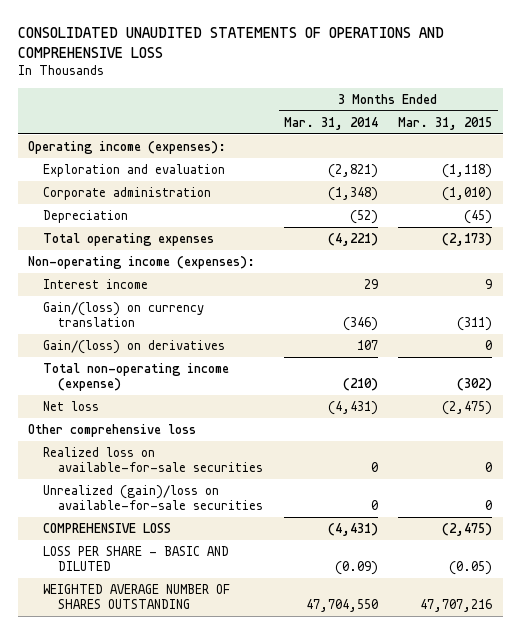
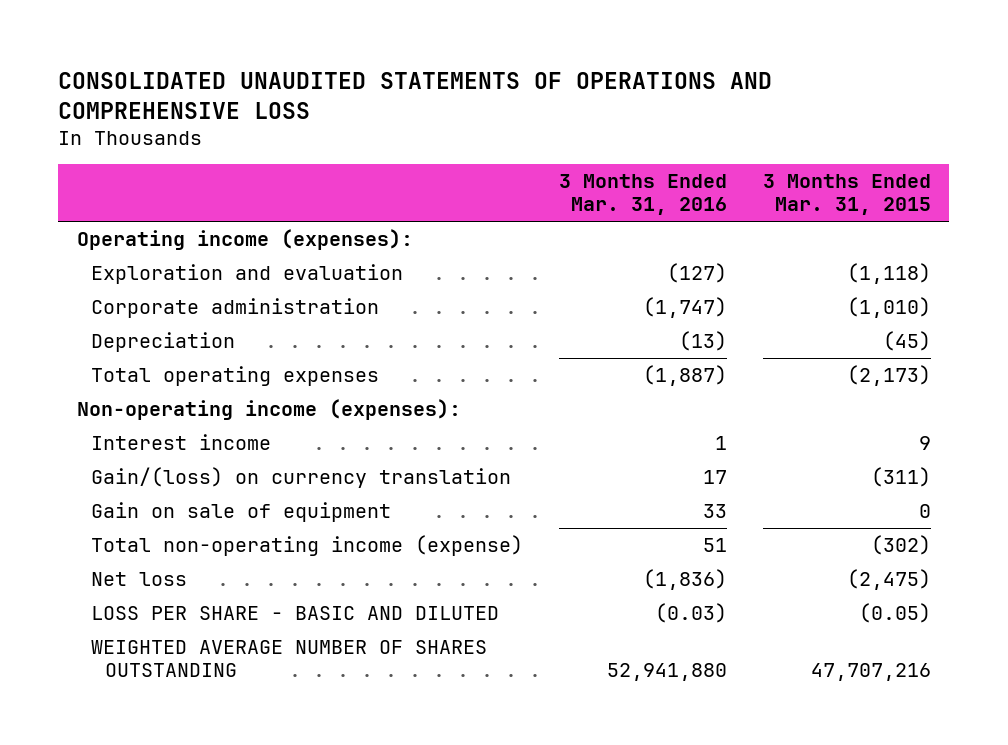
[283,116,378,130] Mar. 31, 2014 -> none
none -> [559,174,728,216] 3 Months Ended Mar. 31, 2016
[43,339,226,354] Gain/(loss) on derivatives -> none
none -> [90,502,391,523] Gain on sale of equipment
[28,423,197,437] Other comprehensive loss -> none
[43,446,264,472] Realized loss on available-for-sale securities -> none
[43,484,264,510] Unrealized (gain)/loss on available-for-sale securities -> none
[43,522,172,533] COMPREHENSIVE LOSS -> none

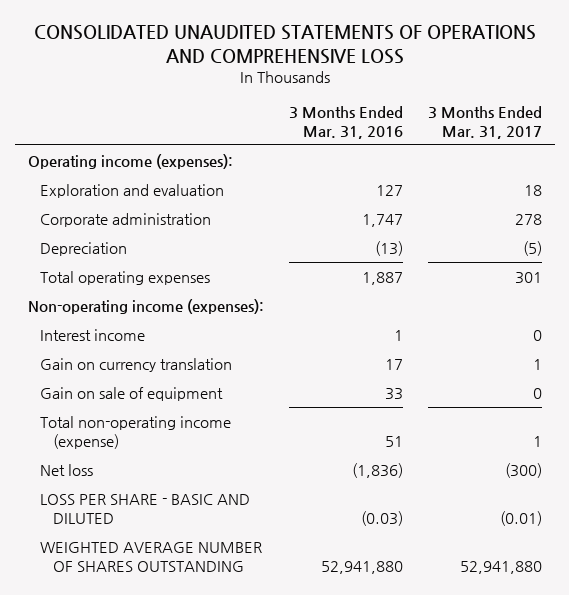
[763,174,932,216] 3 Months Ended Mar. 31, 2015 -> none
none -> [427,105,542,139] 3 Months Ended Mar. 31, 2017
[667,263,728,284] (127) -> [375,184,403,196] 127
[643,297,728,319] (1,747) -> [361,213,403,227] 1,747
[643,365,728,387] (1,887) -> [361,271,403,285] 1,887
[90,467,511,489] Gain/(loss) on currency translation -> [40,357,233,372] Gain on currency translation

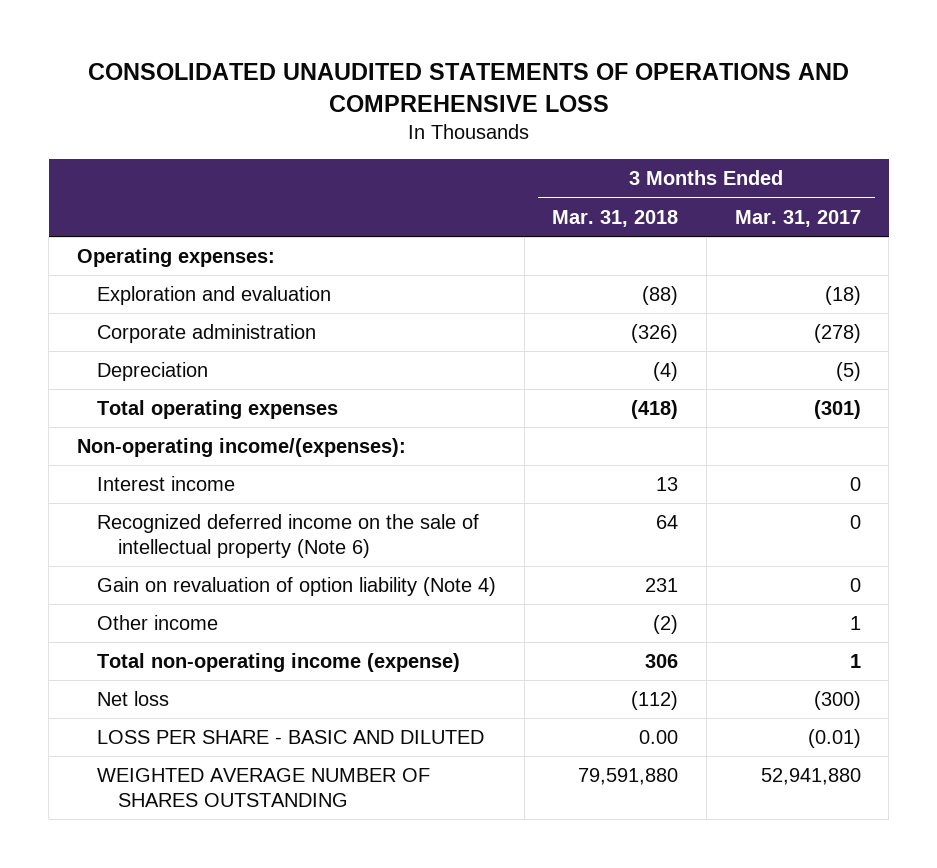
[288,105,403,139] 3 Months Ended Mar. 31, 2016 -> none
none -> [552,209,679,227] Mar. 31, 2018
[27,153,233,169] Operating income (expenses): -> [76,248,275,268] Operating expenses:
[523,184,542,196] 18 -> [824,286,861,306] (18)
[514,213,542,225] 278 -> [813,324,861,344] (278)
[514,271,542,284] 301 -> [813,400,861,420] (301)
[27,298,264,314] Non-operating income (expenses): -> [76,438,406,458] Non-operating income/(expenses):
[40,386,224,401] Gain on sale of equipment -> none
none -> [97,514,480,559] Recognized deferred income on the sale of intellectual property (Note 6)
[40,357,233,372] Gain on currency translation -> [97,577,497,597] Gain on revaluation of option liability (Note 4)
[532,358,542,370] 1 -> [849,578,861,593] 0
none -> [97,615,219,631] Other income

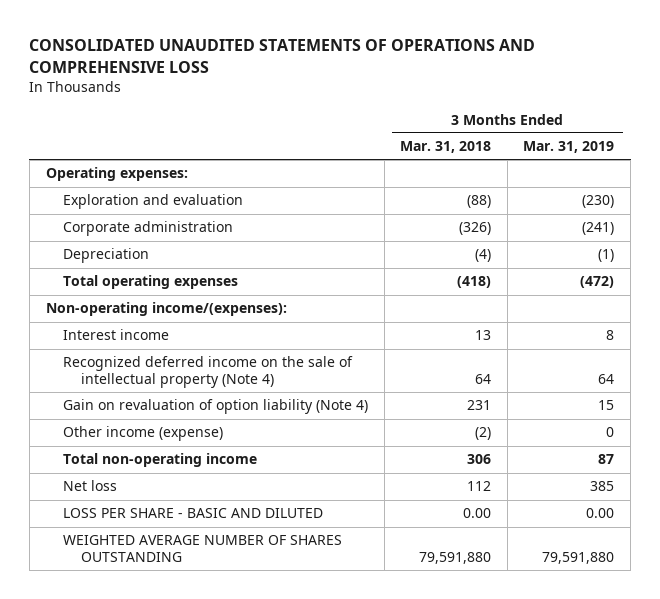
[734,209,861,227] Mar. 31, 2017 -> none
none -> [523,141,615,154] Mar. 31, 2019
[97,514,480,559] Recognized deferred income on the sale of intellectual property (Note 6) -> [63,356,354,389] Recognized deferred income on the sale of intellectual property (Note 4)
[97,615,219,631] Other income -> [63,426,224,442] Other income (expense)
[97,653,461,673] Total non-operating income (expense) -> [63,453,258,468] Total non-operating income
[631,691,679,711] (112) -> [467,481,492,492] 112

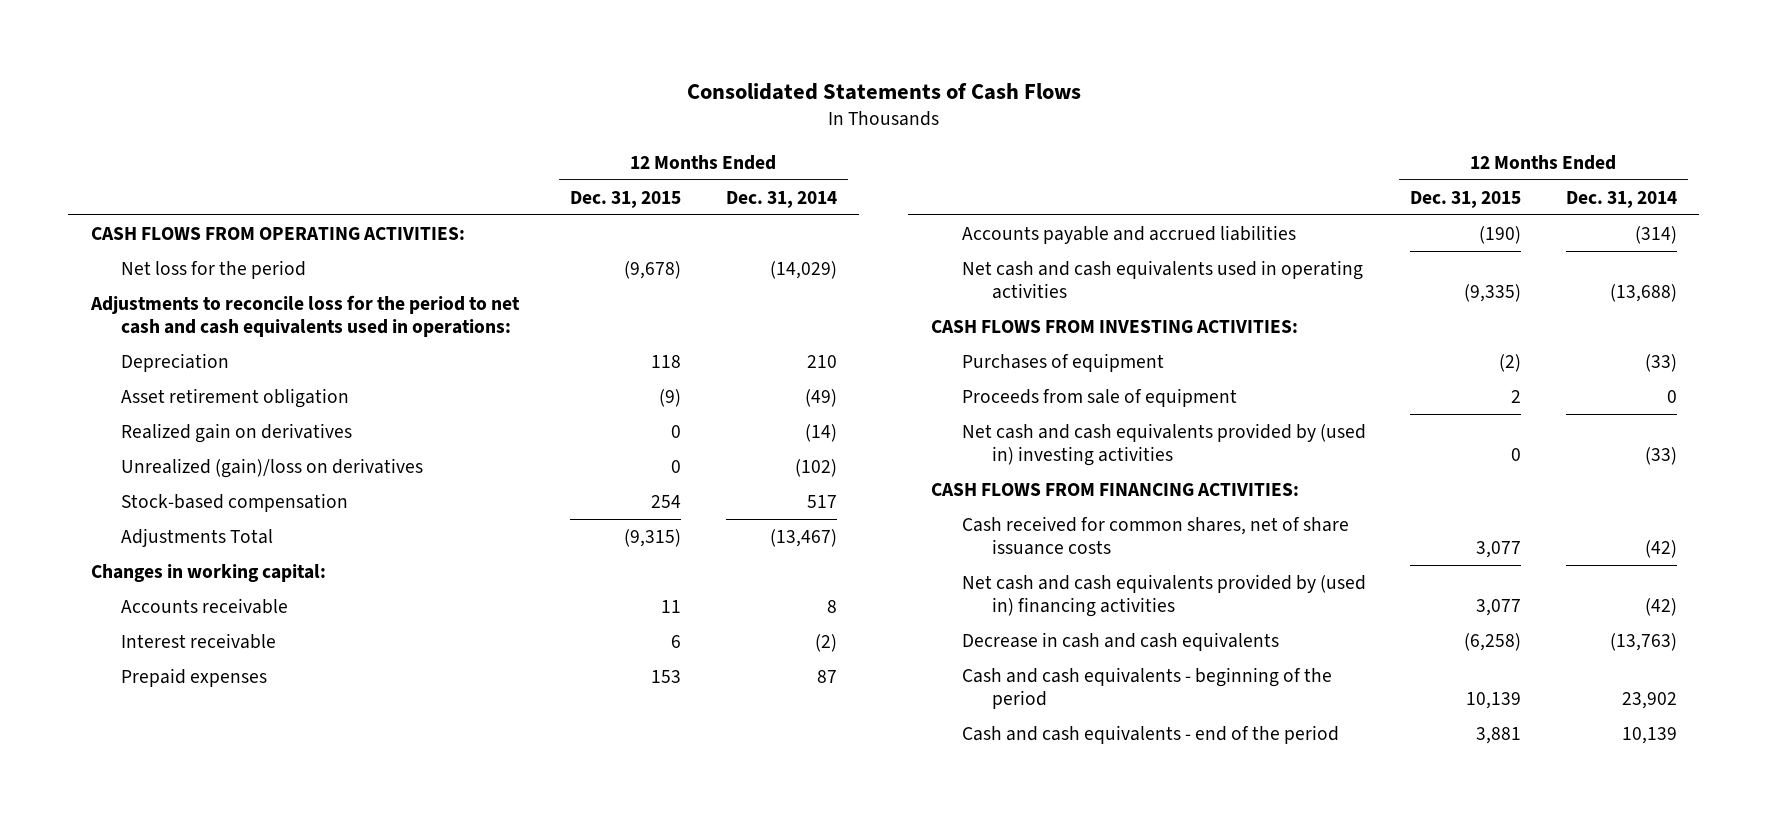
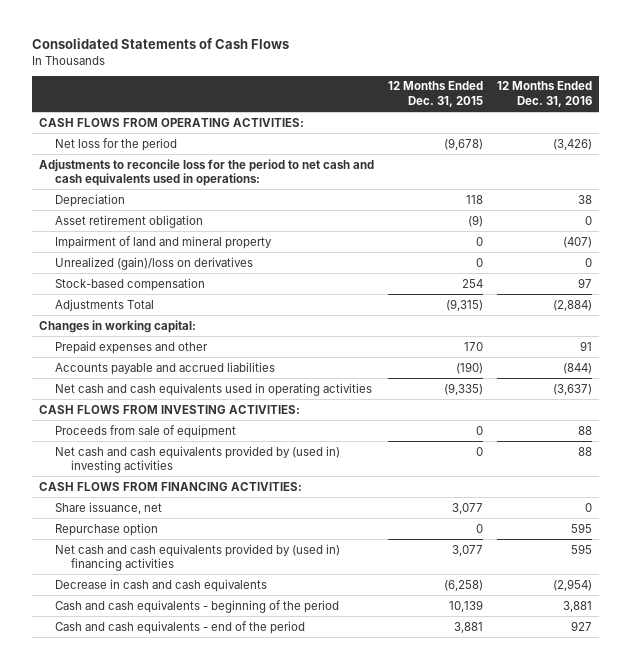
[725,190,837,208] Dec. 31, 2014 -> none
none -> [496,81,592,107] 12 Months Ended Dec. 31, 2016
[121,422,353,443] Realized gain on derivatives -> none
none -> [54,235,272,249] Impairment of land and mineral property
[121,597,289,614] Accounts receivable -> none
[121,632,277,649] Interest receivable -> none
[121,667,268,687] Prepaid expenses -> [54,340,208,354] Prepaid expenses and other
[651,669,682,683] 153 -> [463,341,483,351] 170
[961,352,1164,372] Purchases of equipment -> none
[1511,389,1522,403] 2 -> [475,425,483,435] 0
[961,515,1349,556] Cash received for common shares, net of share issuance costs -> [54,501,162,514] Share issuance, net
none -> [54,522,158,536] Repurchase option

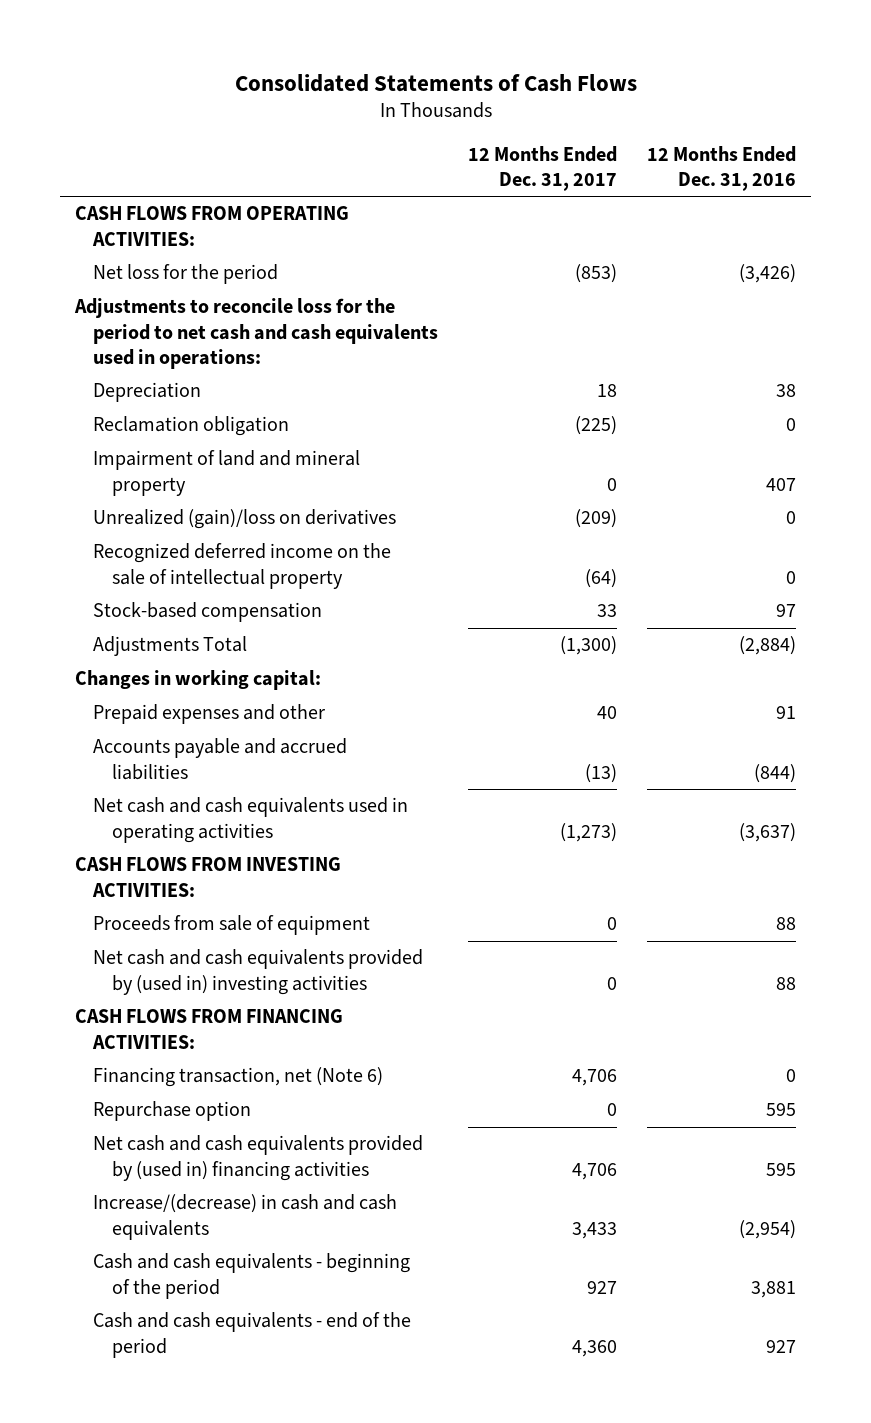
[387,81,483,107] 12 Months Ended Dec. 31, 2015 -> none
none -> [468,145,618,191] 12 Months Ended Dec. 31, 2017
[54,214,203,228] Asset retirement obligation -> none
none -> [93,416,290,437] Reclamation obligation
[562,236,592,248] (407) -> [766,477,797,491] 407
none -> [93,543,392,589] Recognized deferred income on the sale of intellectual property
[54,501,162,514] Share issuance, net -> [93,1067,384,1088] Financing transaction, net (Note 6)
[54,578,267,592] Decrease in cash and cash equivalents -> [93,1194,398,1240] Increase/(decrease) in cash and cash equivalents

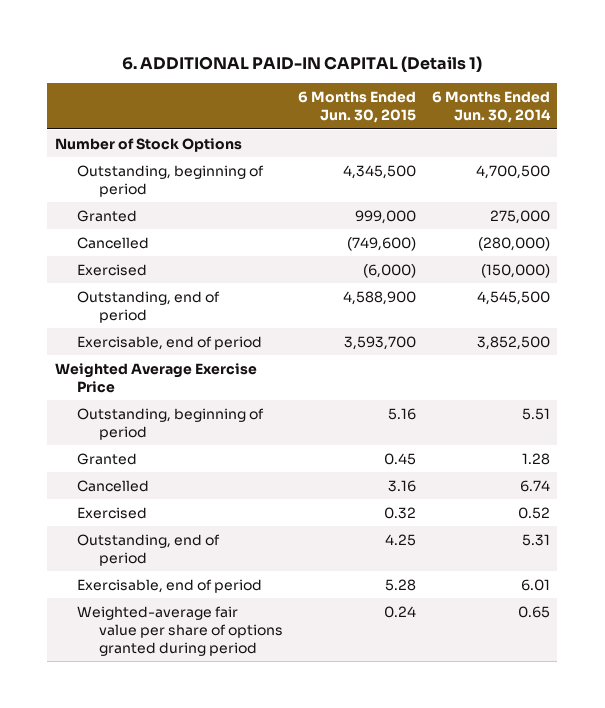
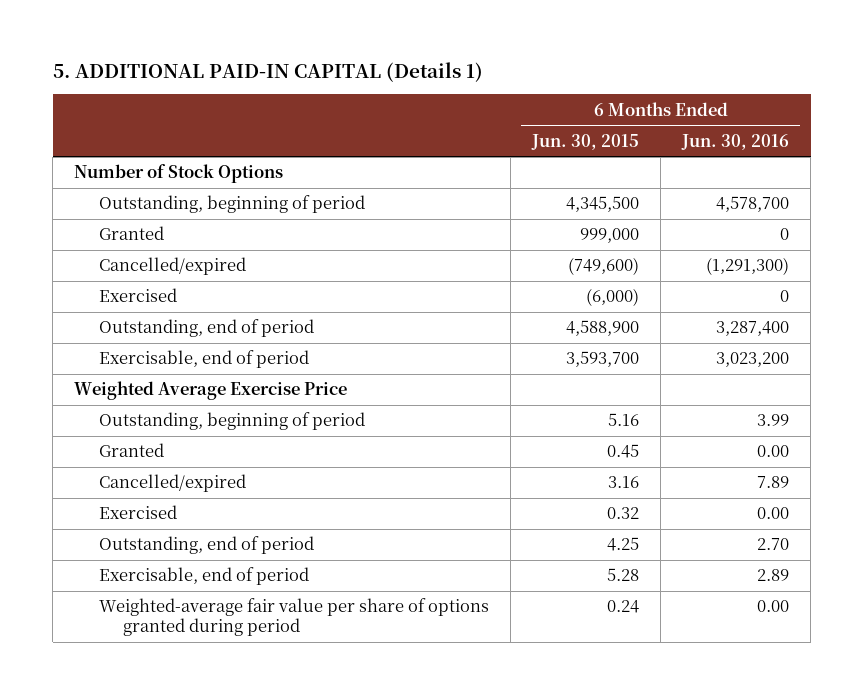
[122,56,483,73] 6. ADDITIONAL PAID-IN CAPITAL (Details 1) -> [52,62,483,83] 5. ADDITIONAL PAID-IN CAPITAL (Details 1)
[431,90,551,124] 6 Months Ended Jun. 30, 2014 -> none
none -> [681,133,790,150] Jun. 30, 2016
[76,236,149,249] Cancelled -> [98,257,246,276] Cancelled/expired
[76,479,149,492] Cancelled -> [98,474,246,493] Cancelled/expired

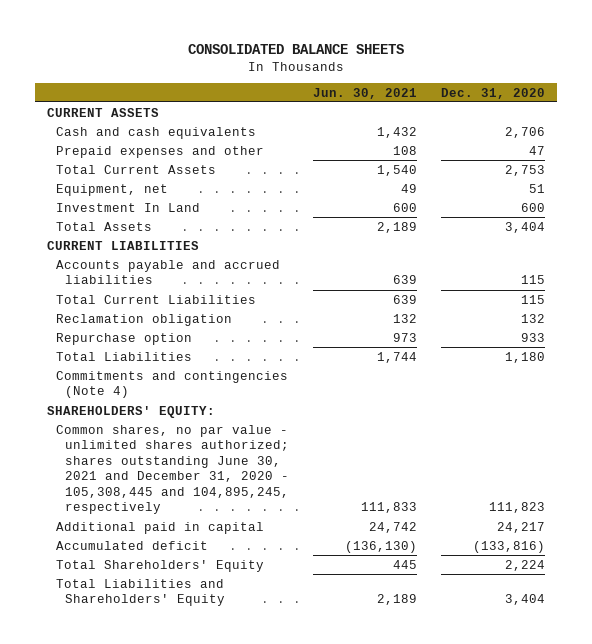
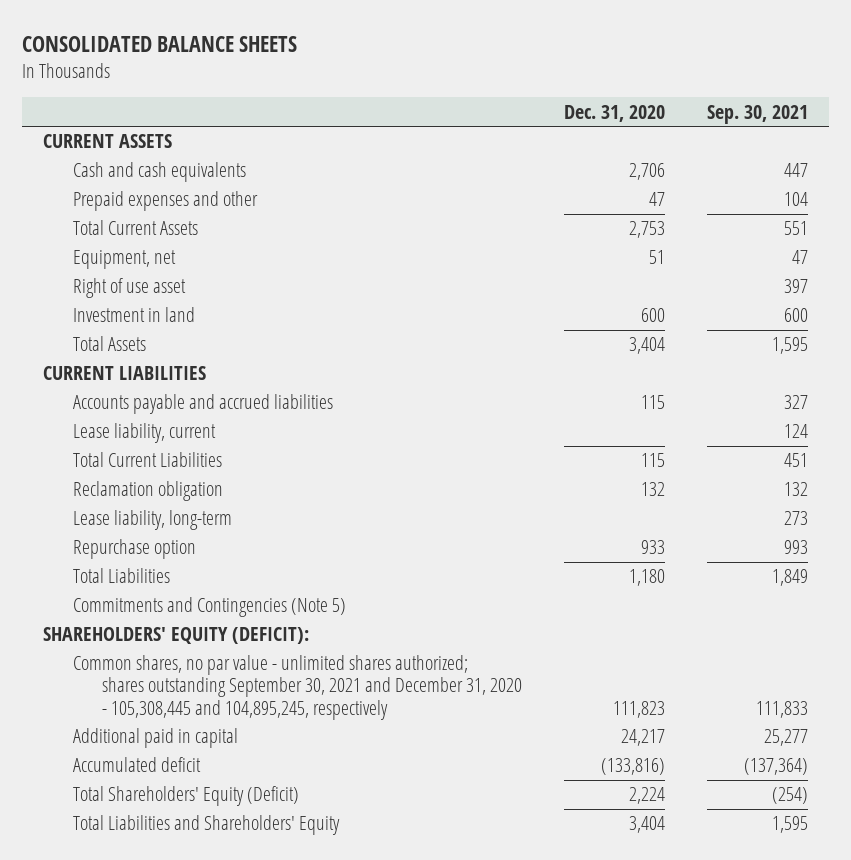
[313,87,418,99] Jun. 30, 2021 -> none
none -> [706,104,808,124] Sep. 30, 2021
none -> [72,278,186,299] Right of use asset
[55,202,200,212] Investment In Land -> [72,307,195,323] Investment in land
none -> [72,423,216,444] Lease liability, current
none -> [72,510,232,531] Lease liability, long-term
[55,370,288,399] Commitments and contingencies (Note 4) -> [72,597,346,618] Commitments and Contingencies (Note 5)
[46,405,215,418] SHAREHOLDERS' EQUITY: -> [43,627,310,645] SHAREHOLDERS' EQUITY (DEFICIT):
[55,424,289,515] Common shares, no par value - unlimited shares authorized; shares outstanding June 30, 2021 and December 31, 2020 - 105,308,445 and 104,895,245, respectively -> [72,655,523,720] Common shares, no par value - unlimited shares authorized; shares outstanding September 30, 2021 and December 31, 2020 - 105,308,445 and 104,895,245, respectively
[55,559,264,572] Total Shareholders' Equity -> [72,786,299,807] Total Shareholders' Equity (Deficit)

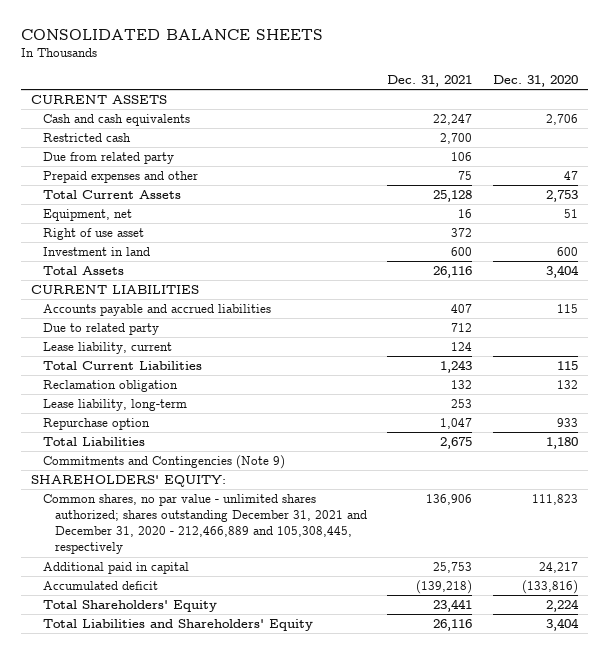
[706,104,808,124] Sep. 30, 2021 -> none
none -> [387,75,473,88] Dec. 31, 2021
none -> [43,132,132,142] Restricted cash
none -> [43,151,175,164] Due from related party
none -> [43,322,160,335] Due to related party
[72,597,346,618] Commitments and Contingencies (Note 5) -> [43,454,286,469] Commitments and Contingencies (Note 9)
[43,627,310,645] SHAREHOLDERS' EQUITY (DEFICIT): -> [31,474,227,487] SHAREHOLDERS' EQUITY:
[72,655,523,720] Common shares, no par value - unlimited shares authorized; shares outstanding September 30, 2021 and December 31, 2020 - 105,308,445 and 104,895,245, respectively -> [43,493,367,555] Common shares, no par value - unlimited shares authorized; shares outstanding December 31, 2021 and December 31, 2020 - 212,466,889 and 105,308,445, respectively
[72,786,299,807] Total Shareholders' Equity (Deficit) -> [43,599,218,612] Total Shareholders' Equity

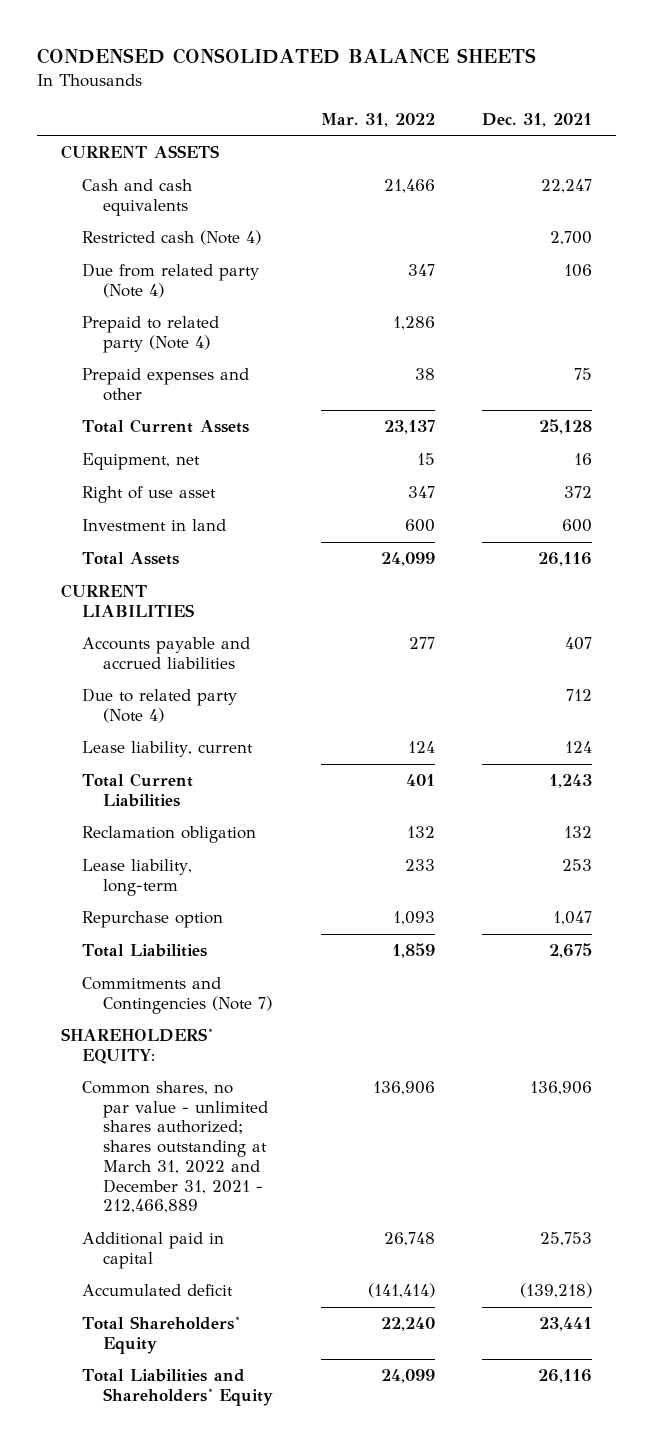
[20,29,323,41] CONSOLIDATED BALANCE SHEETS -> [36,48,536,65] CONDENSED CONSOLIDATED BALANCE SHEETS
[492,75,578,88] Dec. 31, 2020 -> none
none -> [320,112,435,127] Mar. 31, 2022
[43,132,132,142] Restricted cash -> [82,230,262,246] Restricted cash (Note 4)
[43,151,175,164] Due from related party -> [82,263,260,298] Due from related party (Note 4)
none -> [82,316,220,353] Prepaid to related party (Note 4)
[43,322,160,335] Due to related party -> [82,688,238,723] Due to related party (Note 4)
[43,454,286,469] Commitments and Contingencies (Note 9) -> [82,977,273,1014] Commitments and Contingencies (Note 7)
[43,493,367,555] Common shares, no par value - unlimited shares authorized; shares outstanding December 31, 2021 and December 31, 2020 - 212,466,889 and 105,308,445, respectively -> [82,1081,269,1214] Common shares, no par value - unlimited shares authorized; shares outstanding at March 31, 2022 and December 31, 2021 - 212,466,889

